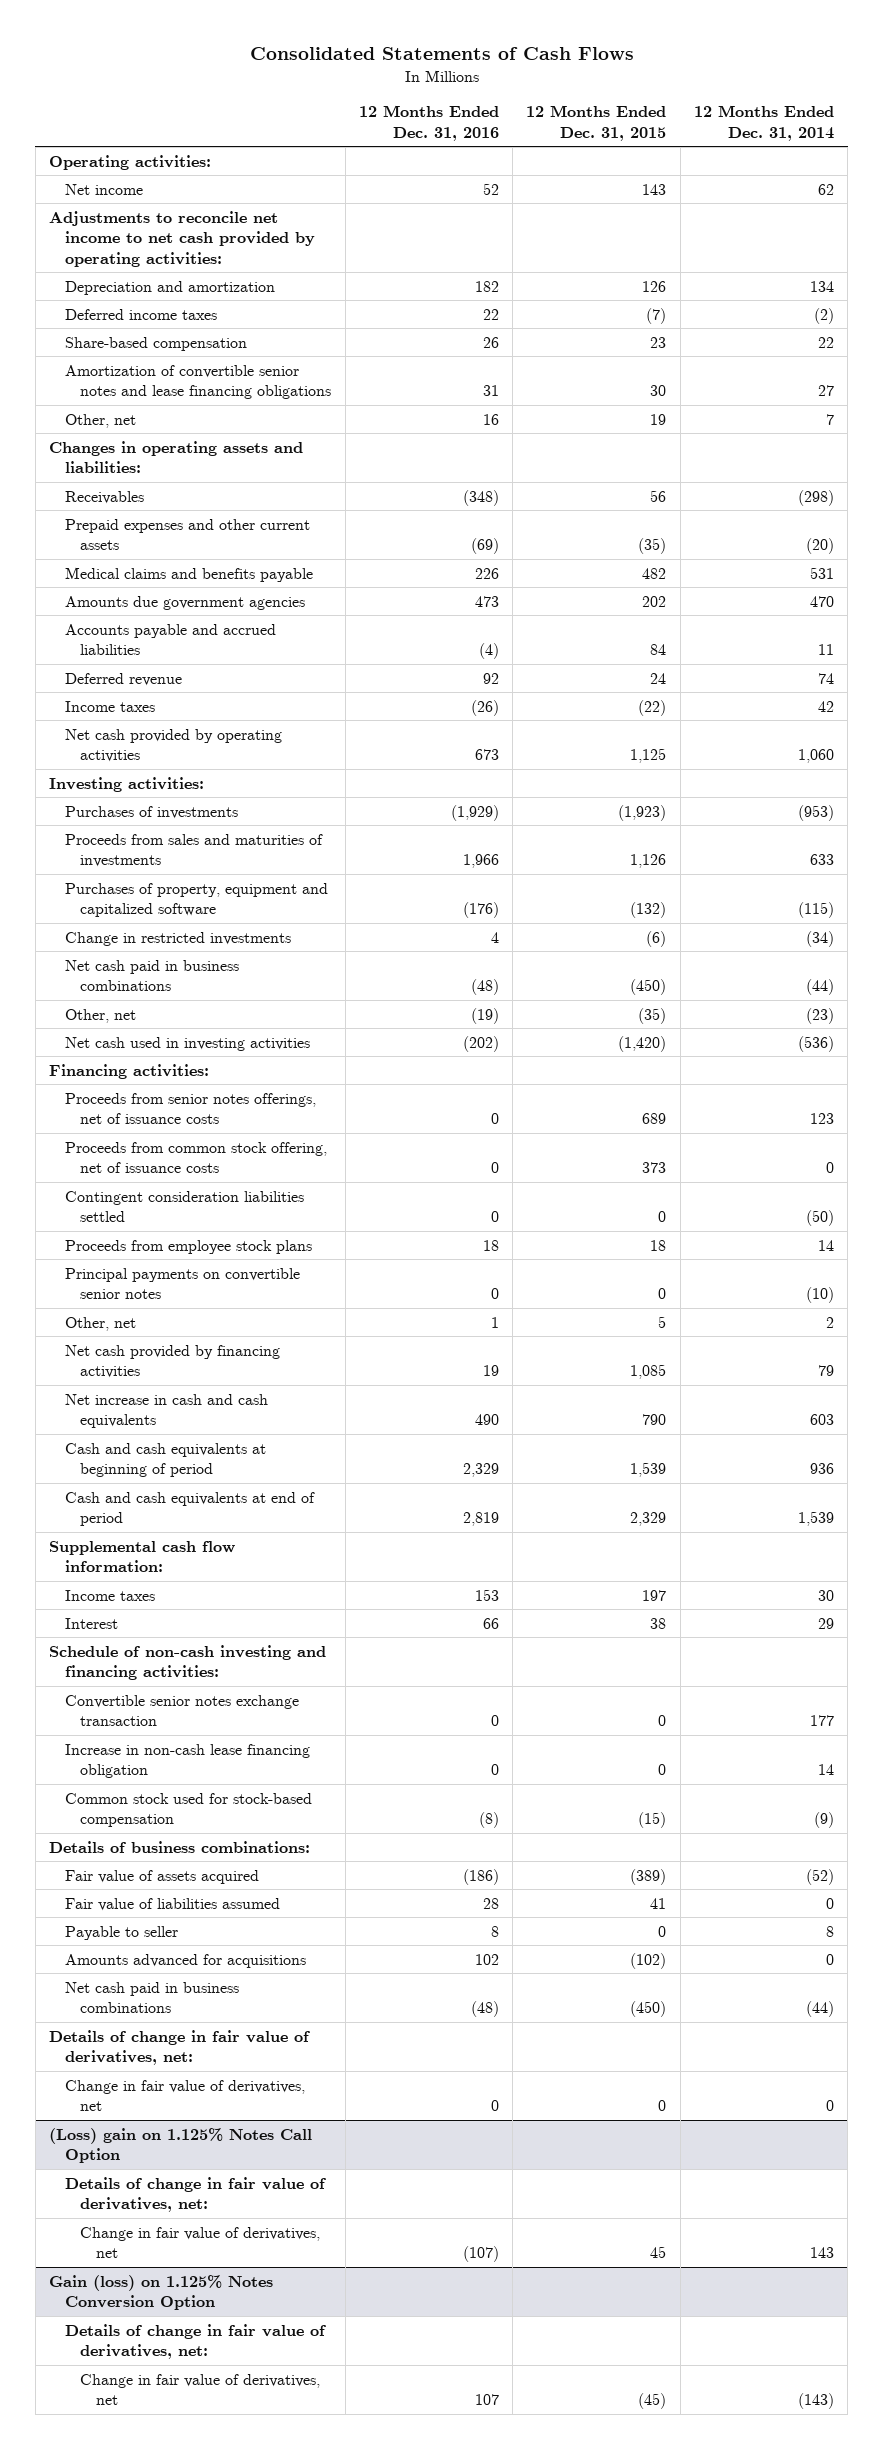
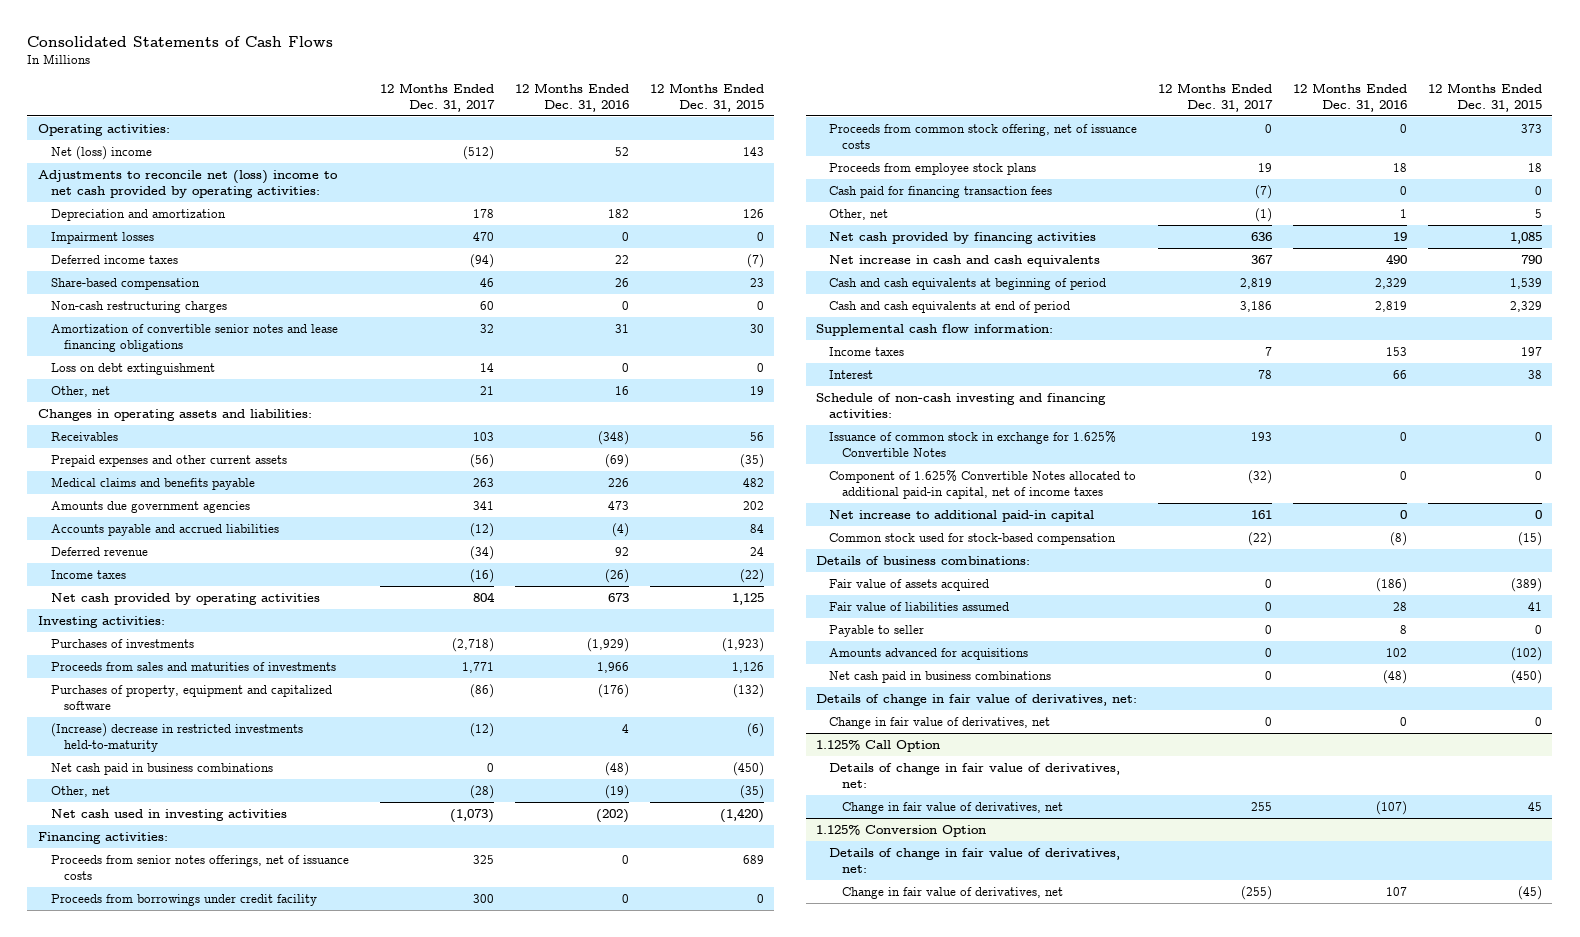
[694,105,835,141] 12 Months Ended Dec. 31, 2014 -> none
none -> [379,82,495,112] 12 Months Ended Dec. 31, 2017
[64,183,143,195] Net income -> [50,145,152,160] Net (loss) income
[49,210,315,267] Adjustments to reconcile net income to net cash provided by operating activities: -> [37,169,338,198] Adjustments to reconcile net (loss) income to net cash provided by operating activities:
none -> [50,231,154,244] Impairment losses
none -> [50,300,227,313] Non-cash restructuring charges
none -> [50,362,215,375] Loss on debt extinguishment
[64,931,291,946] Change in restricted investments -> [50,722,303,752] (Increase) decrease in restricted investments held-to-maturity
none -> [50,893,317,906] Proceeds from borrowings under credit facility
[64,1190,304,1223] Contingent consideration liabilities settled -> none
[64,1267,300,1300] Principal payments on convertible senior notes -> none
none -> [829,185,1053,198] Cash paid for financing transaction fees
[64,1743,310,1779] Increase in non-cash lease financing obligation -> none
[64,1694,299,1727] Convertible senior notes exchange transaction -> [829,430,1117,457] Issuance of common stock in exchange for 1.625% Convertible Notes
none -> [829,469,1137,499] Component of 1.625% Convertible Notes allocated to additional paid-in capital, net of income taxes
none -> [829,509,1095,522] Net increase to additional paid-in capital
[49,2127,313,2164] (Loss) gain on 1.125% Notes Call Option -> [816,739,941,752] 1.125% Call Option
[49,2274,274,2311] Gain (loss) on 1.125% Notes Conversion Option -> [816,824,987,837] 1.125% Conversion Option

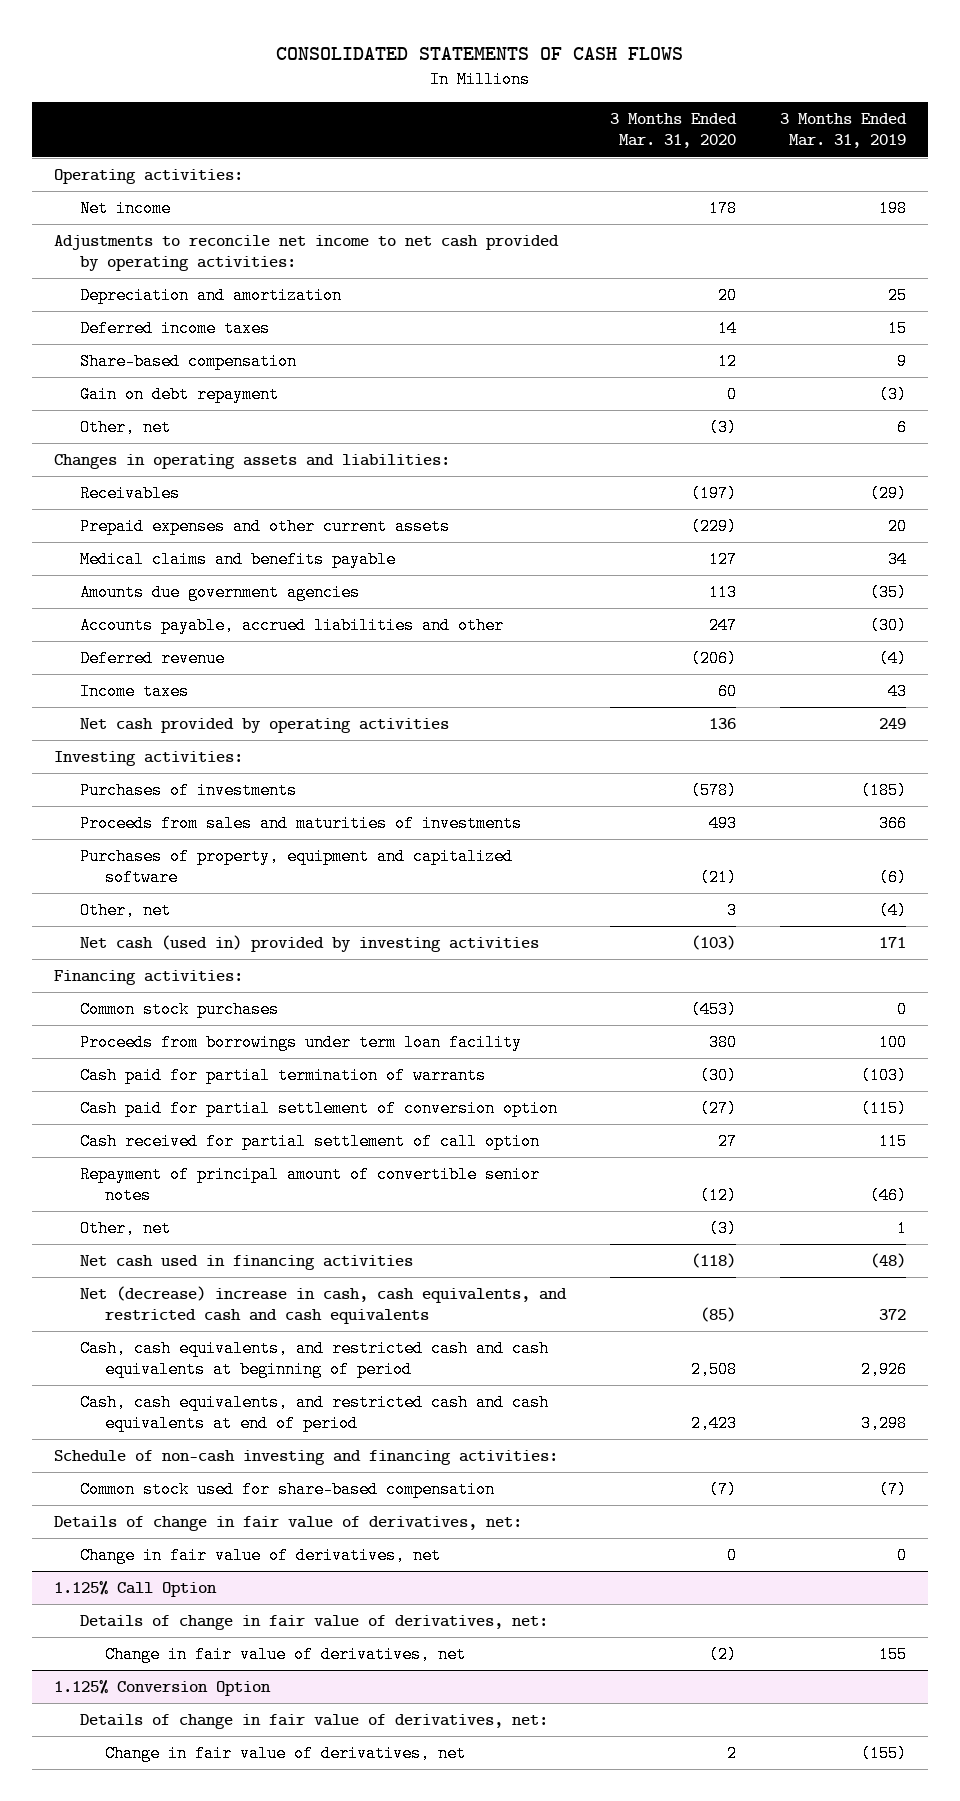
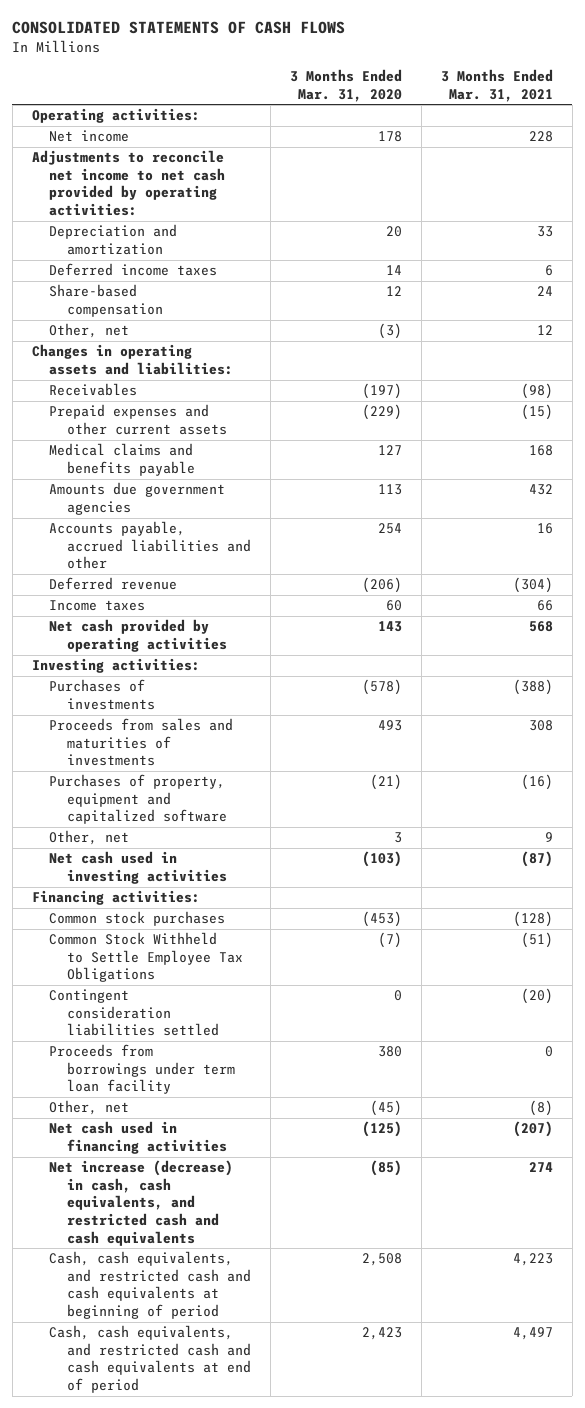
[779,113,907,149] 3 Months Ended Mar. 31, 2019 -> none
none -> [440,69,553,102] 3 Months Ended Mar. 31, 2021
[79,386,279,404] Gain on debt repayment -> none
[708,617,737,635] 247 -> [377,523,402,535] 254
[708,718,736,730] 136 -> [377,621,402,633] 143
[79,935,539,953] Net cash (used in) provided by investing activities -> [49,851,227,884] Net cash used in investing activities
none -> [49,932,243,983] Common Stock Withheld to Settle Employee Tax Obligations
none -> [49,989,219,1037] Contingent consideration liabilities settled
[79,1067,486,1085] Cash paid for partial termination of warrants -> none
[79,1100,558,1118] Cash paid for partial settlement of conversion option -> none
[79,1133,540,1151] Cash received for partial settlement of call option -> none
[79,1166,540,1205] Repayment of principal amount of convertible senior notes -> none
[708,1220,737,1238] (3) -> [369,1100,402,1117] (45)
[690,1253,736,1269] (118) -> [361,1121,402,1138] (125)
[79,1286,567,1325] Net (decrease) increase in cash, cash equivalents, and restricted cash and cash equivalents -> [49,1160,234,1246] Net increase (decrease) in cash, cash equivalents, and restricted cash and cash equivalents
[54,1450,559,1466] Schedule of non-cash investing and financing activities: -> none
[79,1481,495,1499] Common stock used for share-based compensation -> none
[54,1516,523,1532] Details of change in fair value of derivatives, net: -> none
[79,1547,441,1565] Change in fair value of derivatives, net -> none
[54,1581,218,1598] 1.125% Call Option -> none
[79,1615,548,1631] Details of change in fair value of derivatives, net: -> none
[105,1646,467,1664] Change in fair value of derivatives, net -> none
[54,1680,272,1697] 1.125% Conversion Option -> none
[79,1714,548,1730] Details of change in fair value of derivatives, net: -> none
[105,1745,467,1763] Change in fair value of derivatives, net -> none

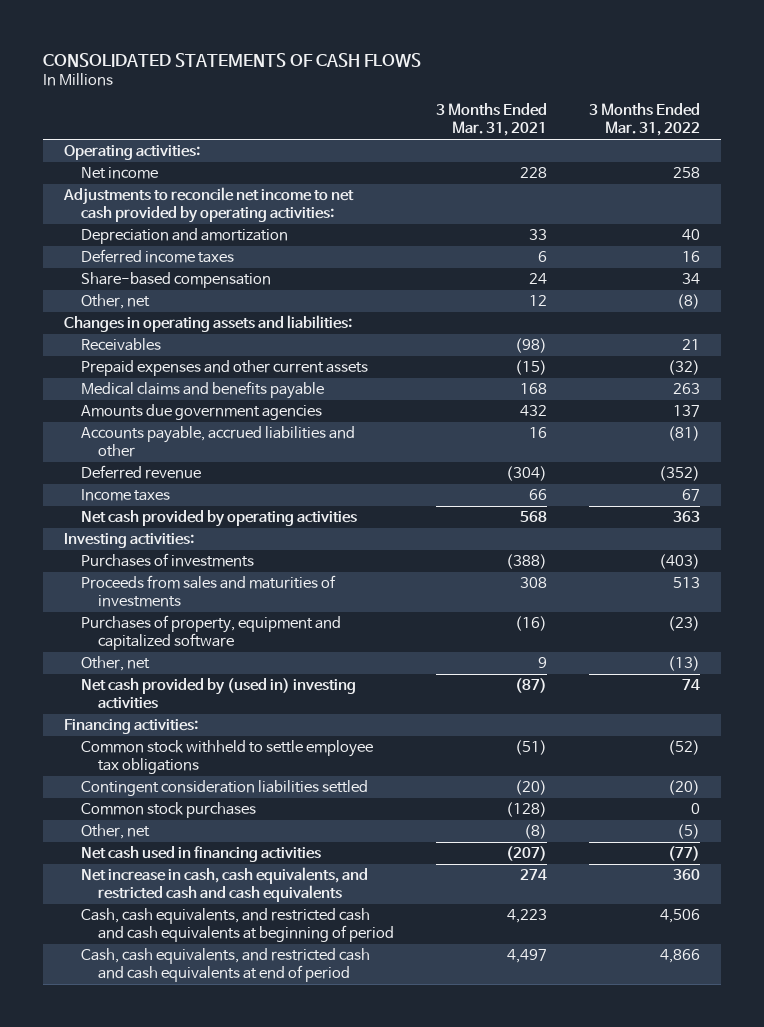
[289,69,402,102] 3 Months Ended Mar. 31, 2020 -> none
none -> [588,103,700,137] 3 Months Ended Mar. 31, 2022
[49,851,227,884] Net cash used in investing activities -> [81,678,357,710] Net cash provided by (used in) investing activities
[49,932,243,983] Common Stock Withheld to Settle Employee Tax Obligations -> [81,740,374,775] Common stock withheld to settle employee tax obligations
[49,1044,235,1095] Proceeds from borrowings under term loan facility -> none
[49,911,226,927] Common stock purchases -> [81,802,257,819] Common stock purchases
[49,1160,234,1246] Net increase (decrease) in cash, cash equivalents, and restricted cash and cash equivalents -> [81,867,369,903] Net increase in cash, cash equivalents, and restricted cash and cash equivalents

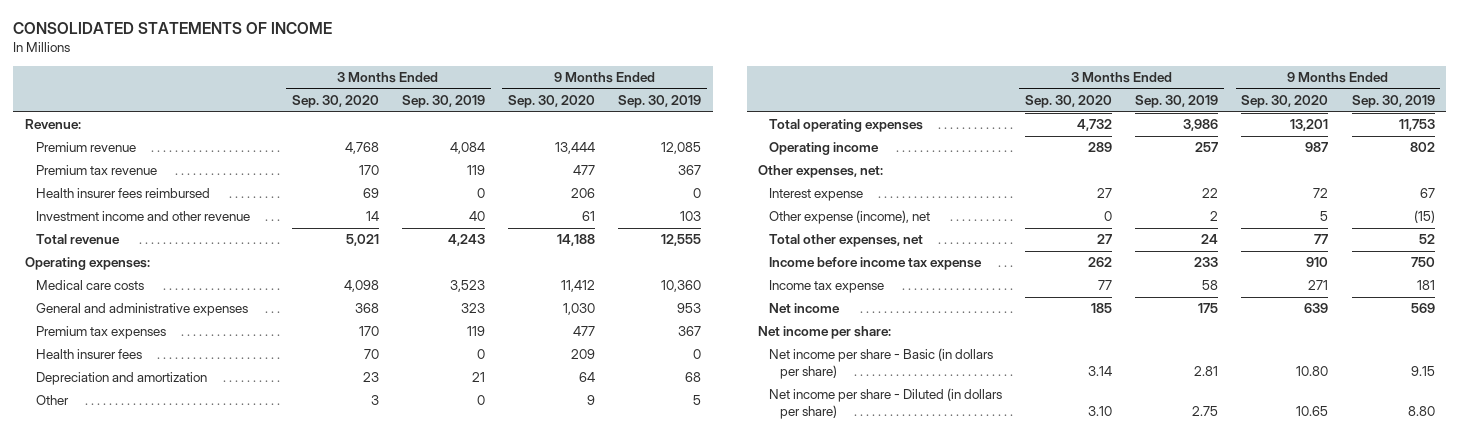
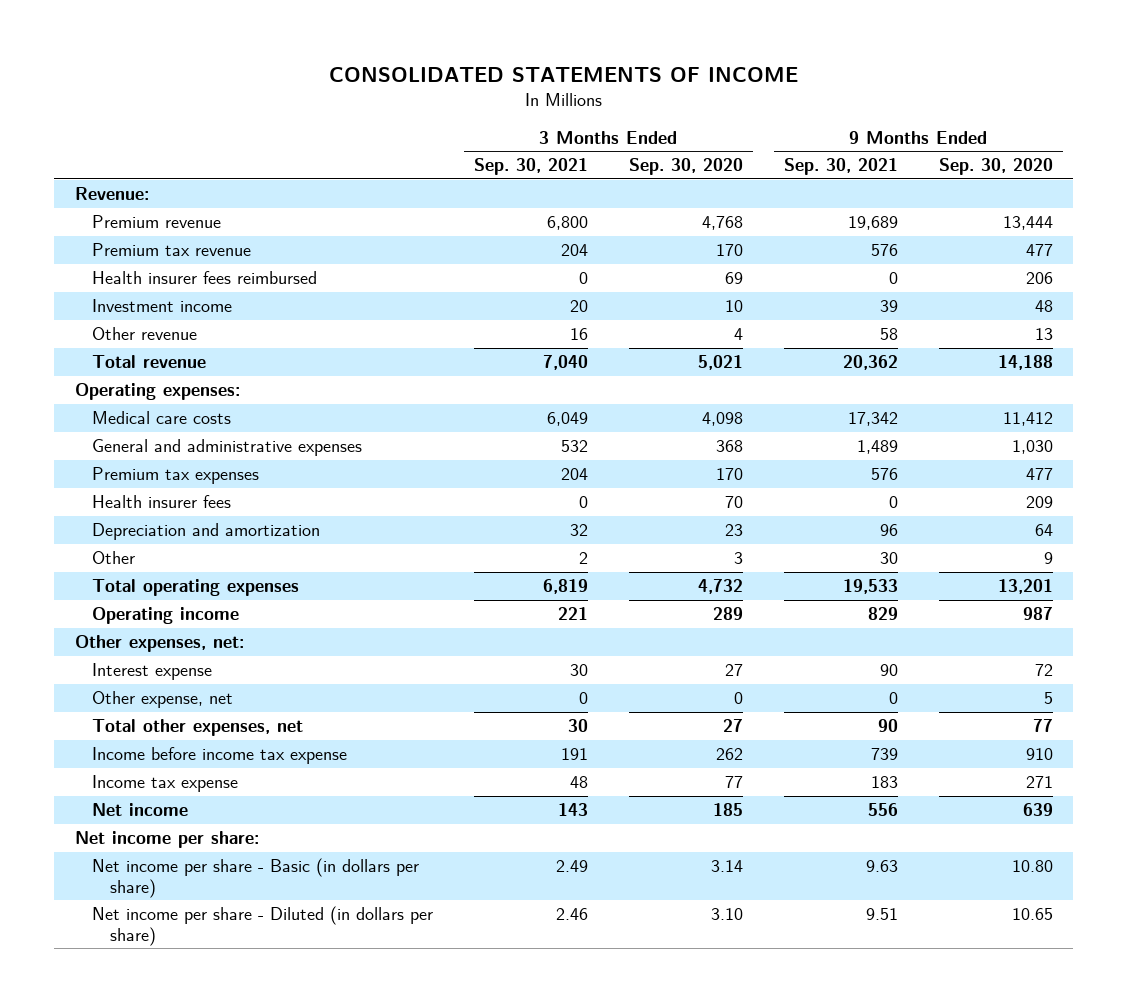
[401,94,485,108] Sep. 30, 2019 -> none
[618,94,702,108] Sep. 30, 2019 -> none
none -> [474,158,589,176] Sep. 30, 2021
none -> [783,158,898,176] Sep. 30, 2021
none -> [92,299,233,313] Investment income
[35,211,250,222] Investment income and other revenue -> [92,327,198,341] Other revenue
[365,211,379,222] 14 -> [733,328,743,341] 4
[582,211,596,222] 61 -> [1034,328,1053,341] 13
[768,210,930,225] Other expense (income), net -> [92,691,234,709] Other expense, net

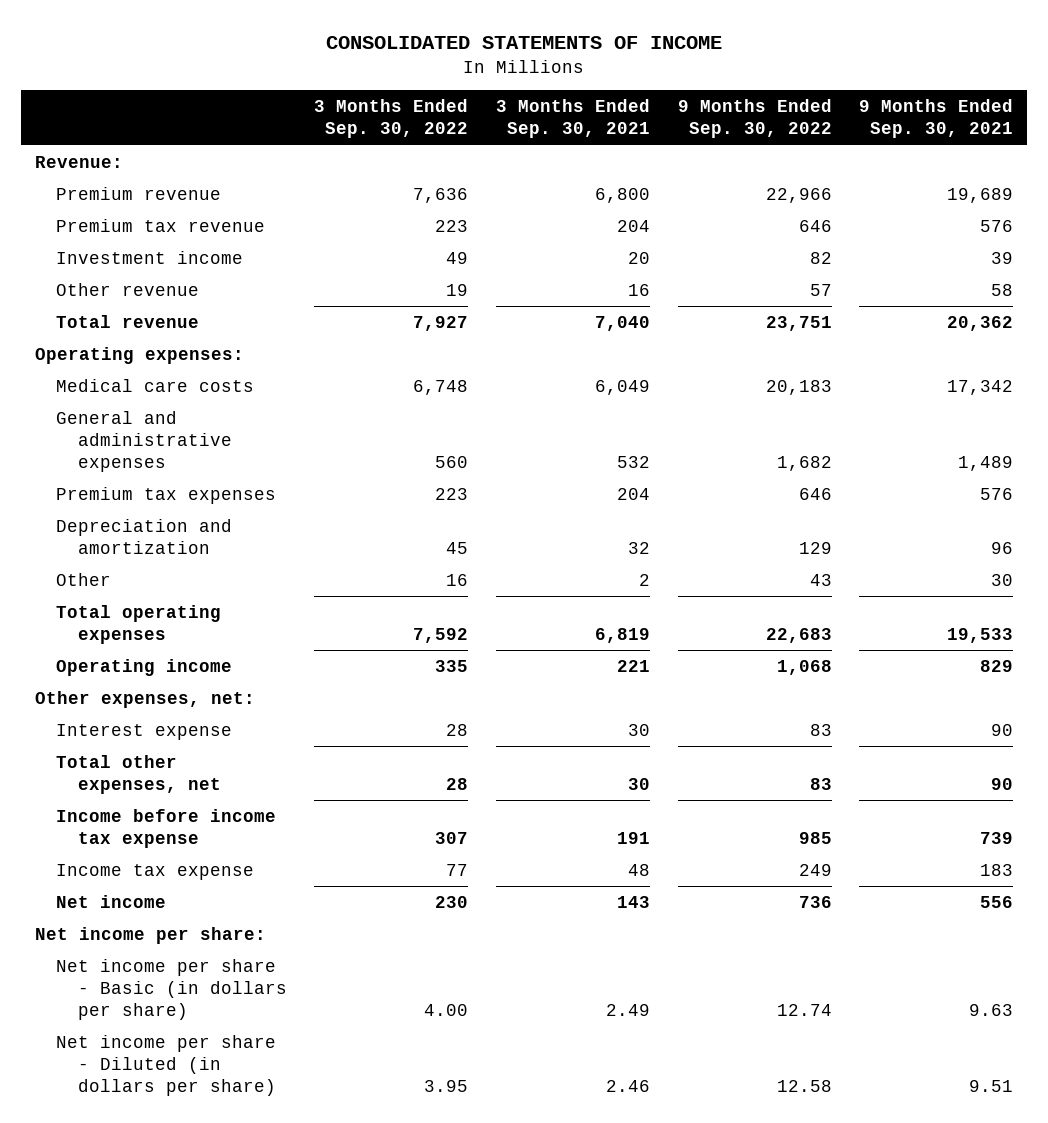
[628,158,743,176] Sep. 30, 2020 -> none
[938,158,1053,176] Sep. 30, 2020 -> none
none -> [314,99,469,139] 3 Months Ended Sep. 30, 2022
none -> [677,99,832,139] 9 Months Ended Sep. 30, 2022
[92,271,318,285] Health insurer fees reimbursed -> none
[92,495,232,509] Health insurer fees -> none
[92,691,234,709] Other expense, net -> none

